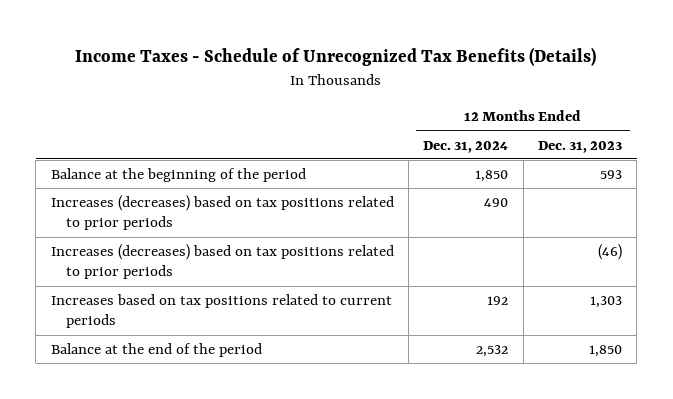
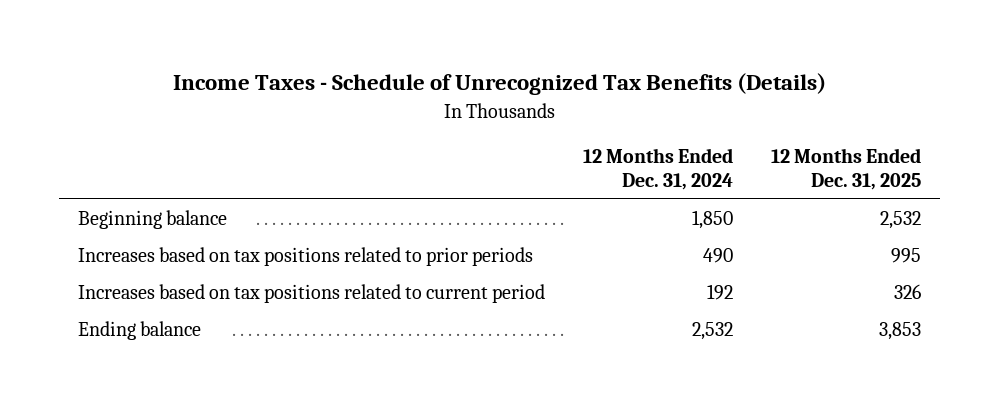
[538,140,623,153] Dec. 31, 2023 -> none
none -> [771,148,922,190] 12 Months Ended Dec. 31, 2025
[50,243,394,280] Increases (decreases) based on tax positions related to prior periods -> none
[50,167,306,182] Balance at the beginning of the period -> [78,210,228,230] Beginning balance
[50,194,394,231] Increases (decreases) based on tax positions related to prior periods -> [78,247,534,267] Increases based on tax positions related to prior periods
[50,293,392,329] Increases based on tax positions related to current periods -> [78,284,546,304] Increases based on tax positions related to current period
[50,342,262,357] Balance at the end of the period -> [78,321,202,341] Ending balance

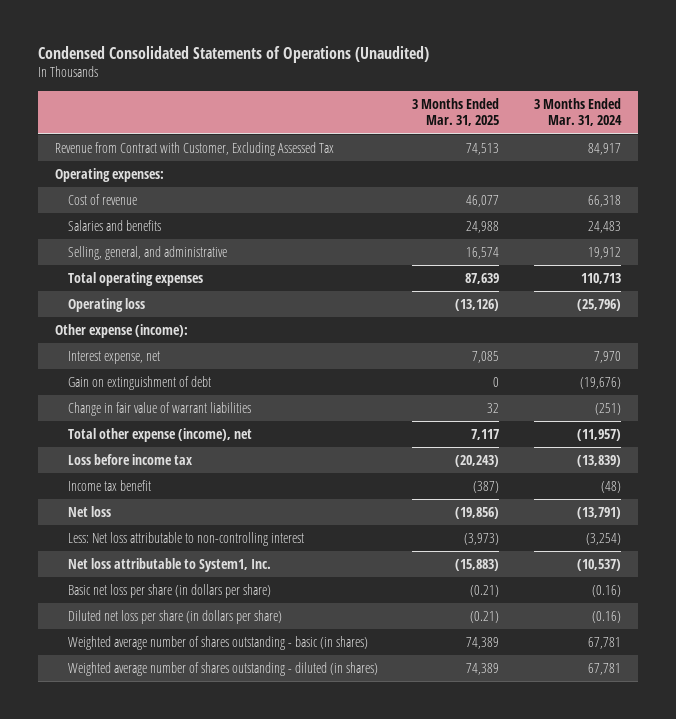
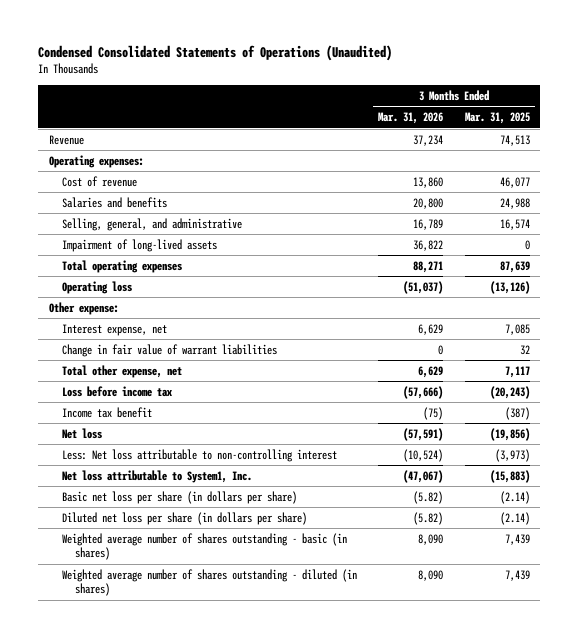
[533,97,622,127] 3 Months Ended Mar. 31, 2024 -> none
none -> [378,112,444,125] Mar. 31, 2026
[54,141,334,156] Revenue from Contract with Customer, Excluding Assessed Tax -> [48,134,84,145] Revenue
none -> [61,238,217,252] Impairment of long-lived assets
[54,323,188,338] Other expense (income): -> [48,301,119,315] Other expense:
[68,375,212,390] Gain on extinguishment of debt -> none
[68,427,253,442] Total other expense (income), net -> [61,364,182,378] Total other expense, net
[470,584,500,597] (0.21) -> [499,490,530,504] (2.14)
[470,610,500,623] (0.21) -> [499,511,530,525] (2.14)
[466,636,500,649] 74,389 -> [504,533,530,545] 7,439
[466,662,500,675] 74,389 -> [504,569,530,581] 7,439

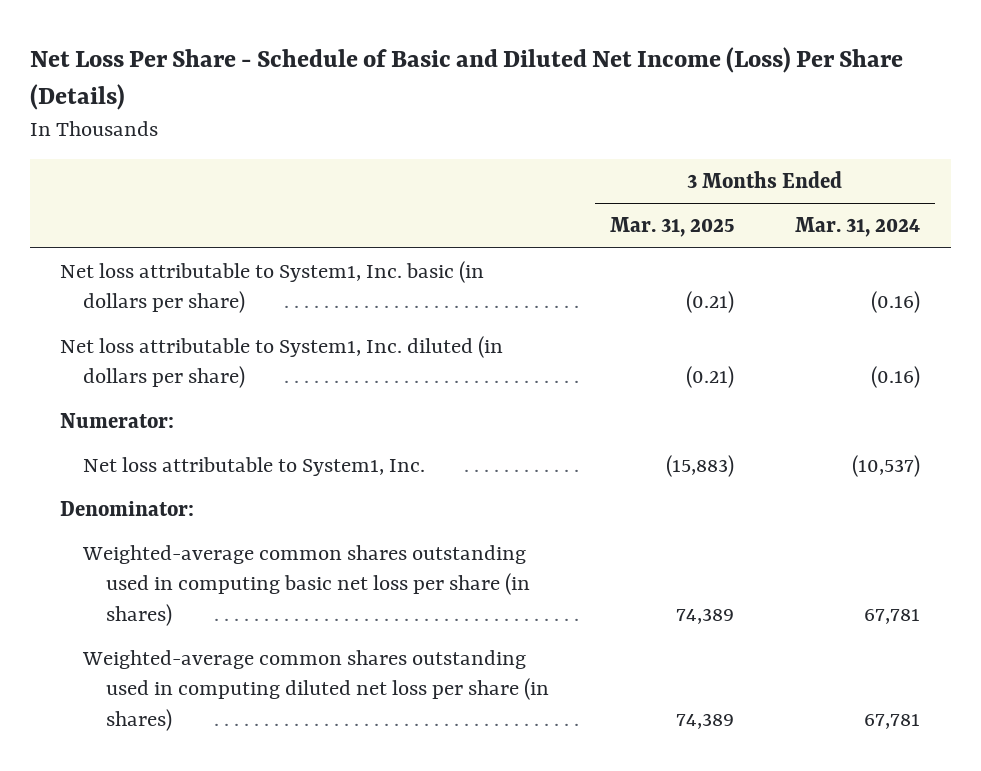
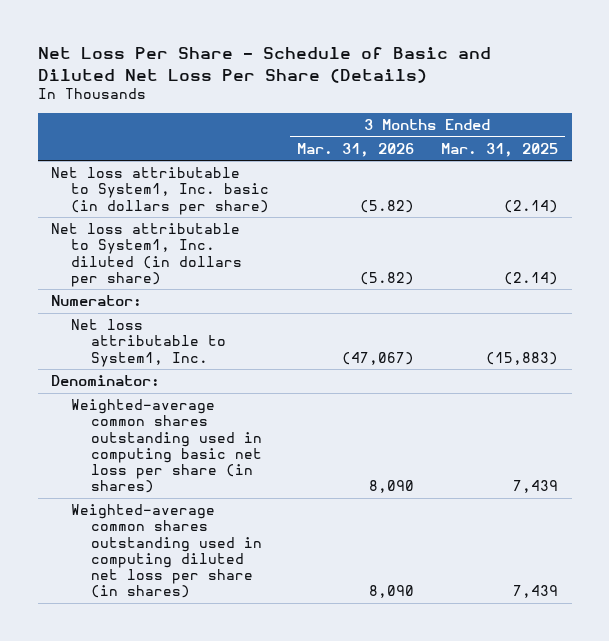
[29,46,903,110] Net Loss Per Share - Schedule of Basic and Diluted Net Income (Loss) Per Share (Details) -> [37,47,491,83] Net Loss Per Share - Schedule of Basic and Diluted Net Loss Per Share (Details)
[795,217,921,238] Mar. 31, 2024 -> none
none -> [296,142,414,157] Mar. 31, 2026
[686,291,735,314] (0.21) -> [503,199,558,213] (2.14)
[686,366,735,389] (0.21) -> [503,271,558,285] (2.14)
[676,607,735,624] 74,389 -> [512,480,558,494] 7,439
[676,712,735,729] 74,389 -> [512,585,558,599] 7,439

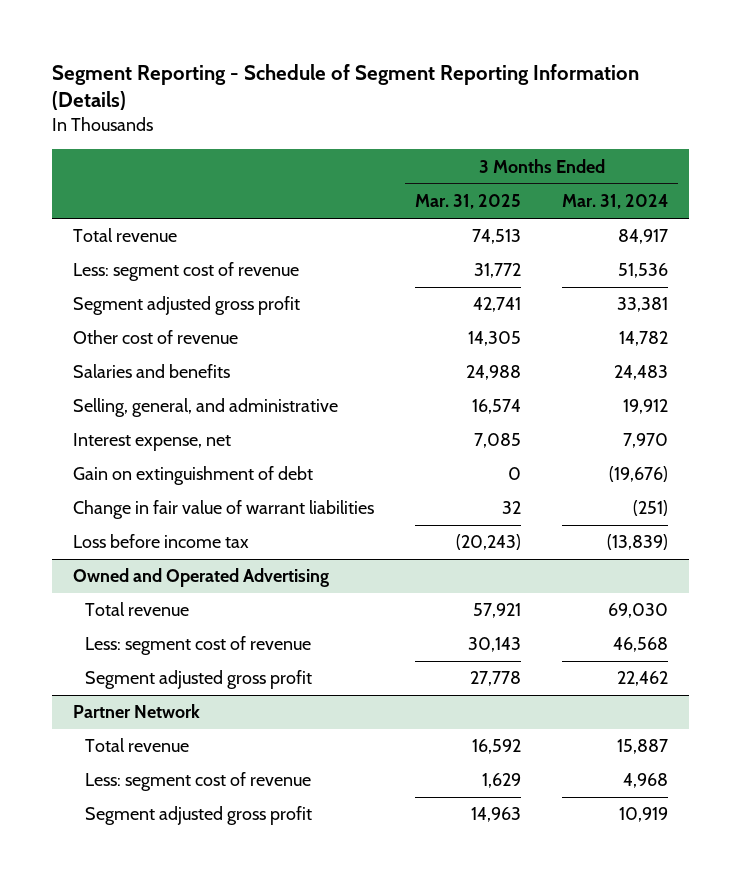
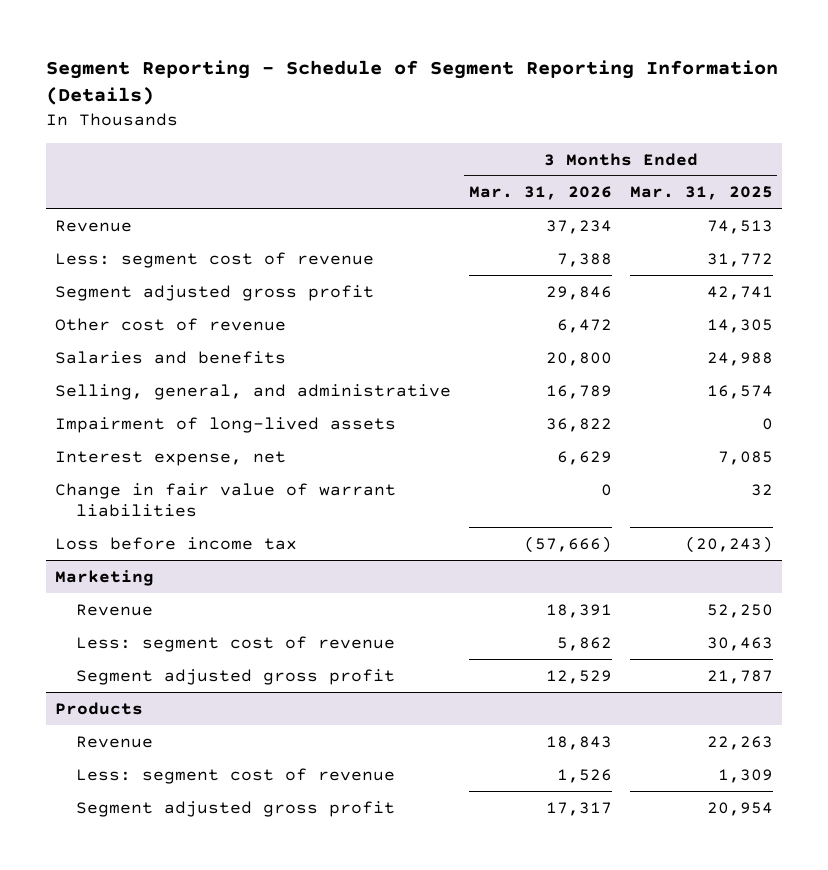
[562,194,669,210] Mar. 31, 2024 -> none
none -> [468,186,612,201] Mar. 31, 2026
[72,228,177,243] Total revenue -> [54,219,132,232] Revenue
none -> [54,416,396,433] Impairment of long-lived assets
[72,466,313,486] Gain on extinguishment of debt -> none
[72,568,329,588] Owned and Operated Advertising -> none
[72,704,200,719] Partner Network -> none
none -> [54,569,154,586] Marketing
[85,602,190,617] Total revenue -> [75,603,153,616] Revenue
[472,603,521,619] 57,921 -> [706,603,773,618] 52,250
[467,637,521,653] 30,143 -> [706,636,773,651] 30,463
[469,671,521,687] 27,778 -> [706,669,773,684] 21,787
none -> [54,701,143,715] Products
[85,738,190,753] Total revenue -> [75,735,153,748] Revenue
[471,739,521,755] 16,592 -> [706,735,773,750] 22,263
[481,773,521,789] 1,629 -> [717,768,773,783] 1,309
[470,807,521,823] 14,963 -> [706,801,773,816] 20,954

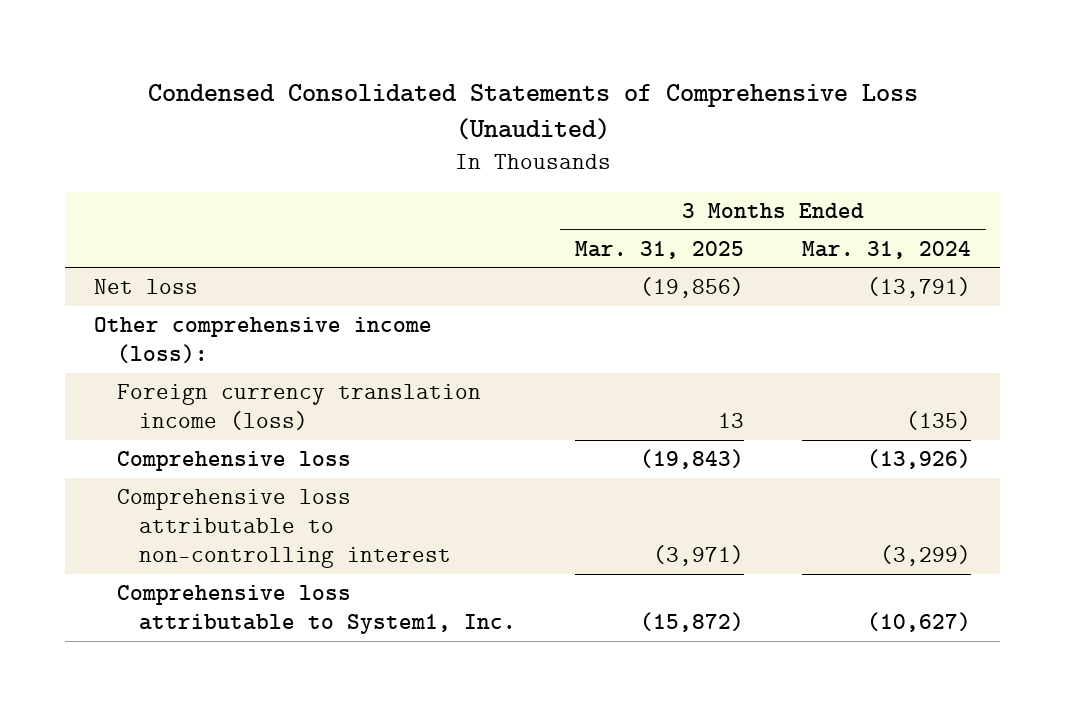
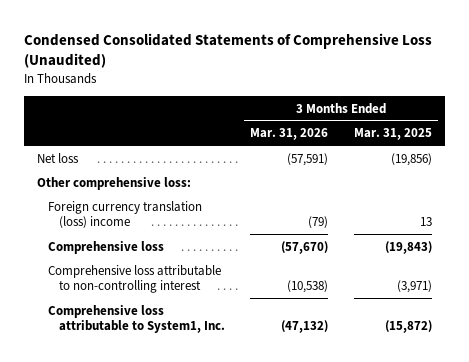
[802,240,972,259] Mar. 31, 2024 -> none
none -> [250,128,329,141] Mar. 31, 2026
[94,316,433,364] Other comprehensive income (loss): -> [37,176,192,190] Other comprehensive loss:
[116,383,481,431] Foreign currency translation income (loss) -> [47,200,202,228] Foreign currency translation (loss) income

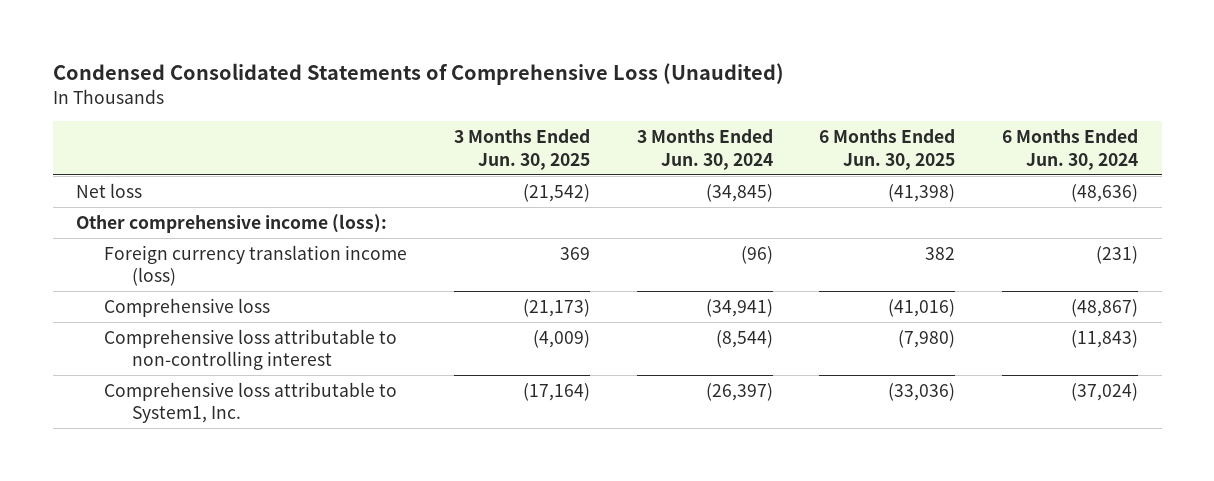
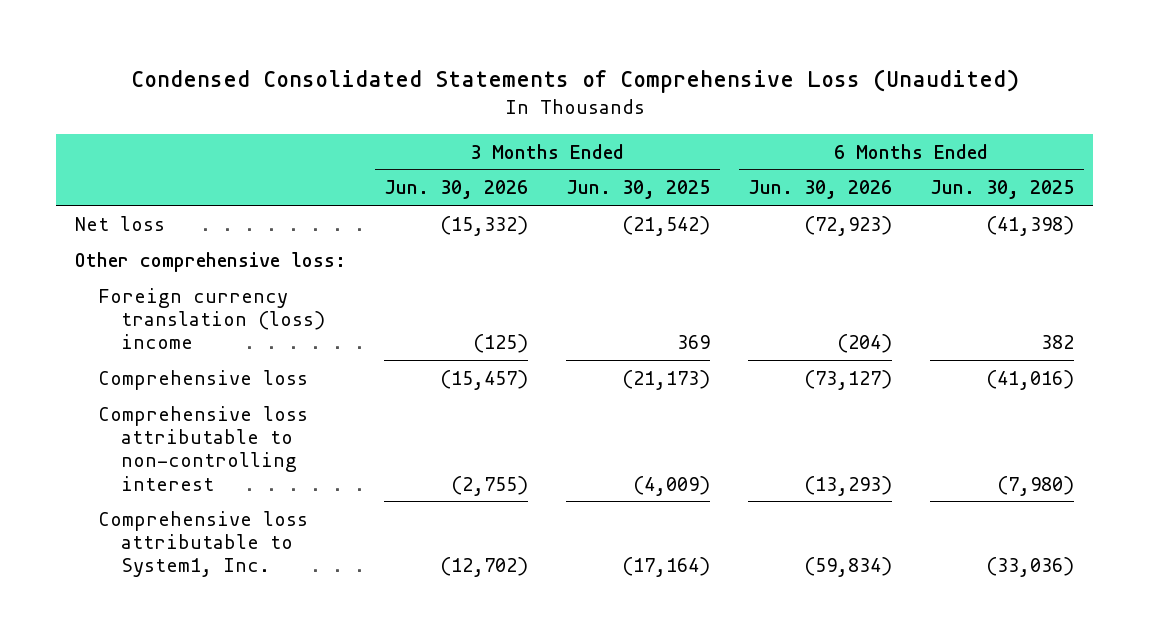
[636,129,773,170] 3 Months Ended Jun. 30, 2024 -> none
[1002,129,1139,170] 6 Months Ended Jun. 30, 2024 -> none
none -> [384,180,529,200] Jun. 30, 2026
none -> [748,180,893,200] Jun. 30, 2026
[76,213,388,233] Other comprehensive income (loss): -> [75,251,347,272] Other comprehensive loss:
[103,244,407,287] Foreign currency translation income (loss) -> [98,287,326,350] Foreign currency translation (loss) income

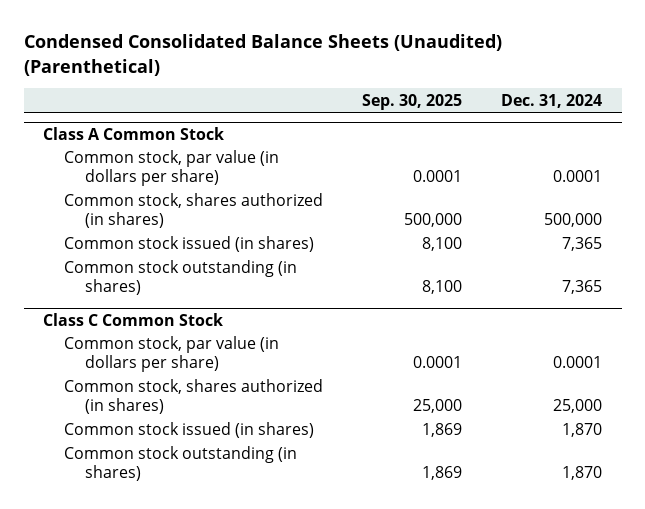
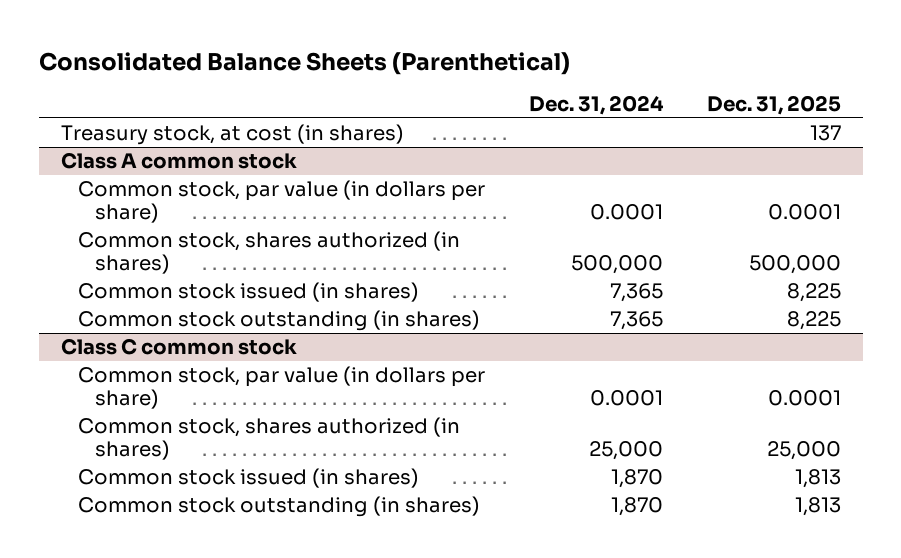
[23,34,502,76] Condensed Consolidated Balance Sheets (Unaudited) (Parenthetical) -> [38,51,570,75] Consolidated Balance Sheets (Parenthetical)
[362,93,463,110] Sep. 30, 2025 -> none
none -> [706,94,841,115] Dec. 31, 2025
none -> [60,124,404,146] Treasury stock, at cost (in shares)
[43,126,225,140] Class A Common Stock -> [60,152,297,170] Class A common stock
[43,312,224,326] Class C Common Stock -> [60,338,297,356] Class C common stock

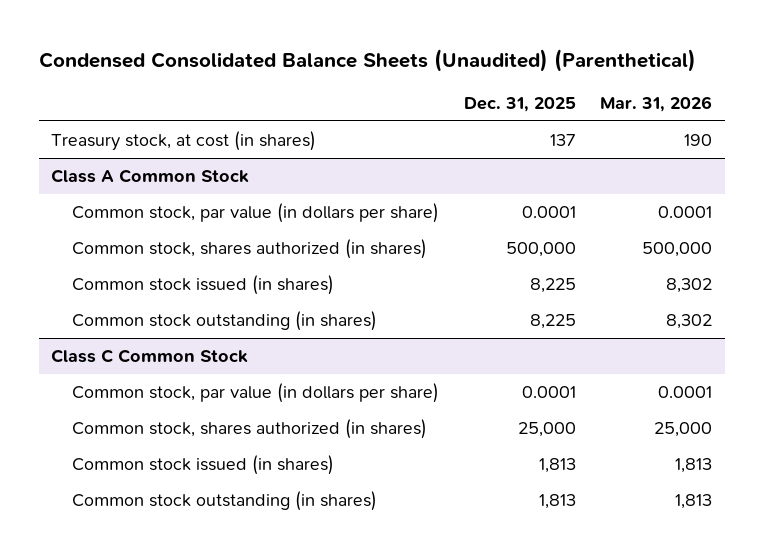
[38,51,570,75] Consolidated Balance Sheets (Parenthetical) -> [38,48,696,72] Condensed Consolidated Balance Sheets (Unaudited) (Parenthetical)
[528,94,664,115] Dec. 31, 2024 -> none
none -> [600,95,713,112] Mar. 31, 2026
[60,152,297,170] Class A common stock -> [51,169,250,184] Class A Common Stock
[60,338,297,356] Class C common stock -> [51,349,249,364] Class C Common Stock

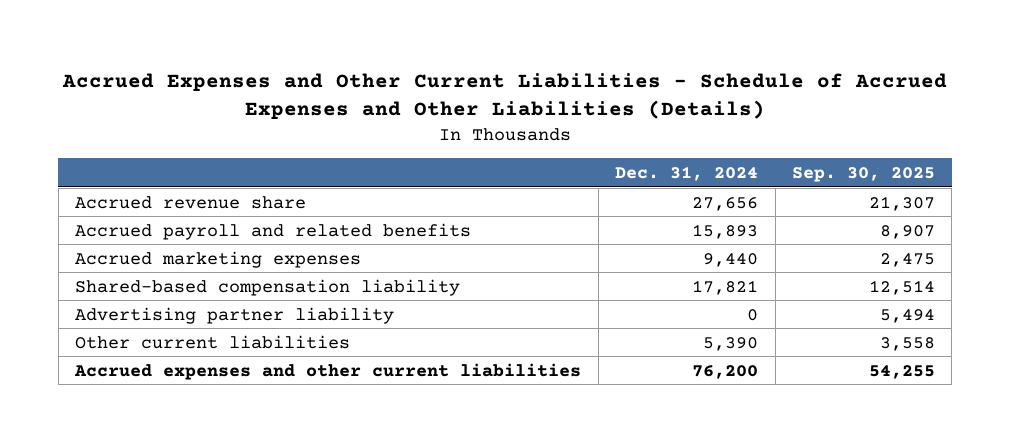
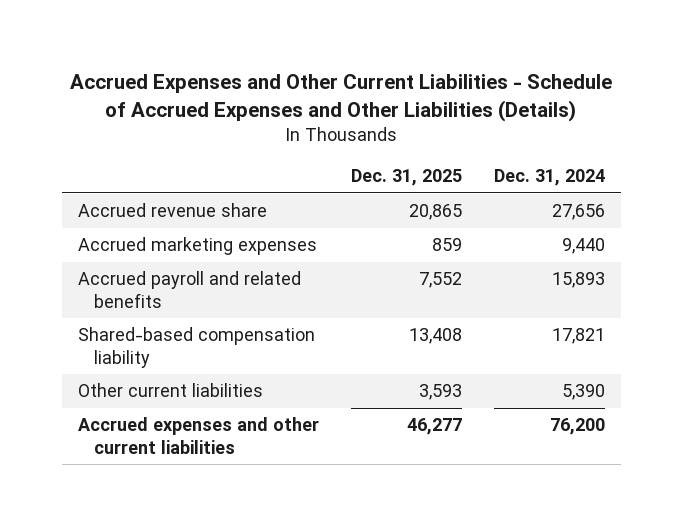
[791,166,935,182] Sep. 30, 2025 -> none
none -> [350,169,462,187] Dec. 31, 2025
[75,222,472,240] Accrued payroll and related benefits -> [77,271,301,308] Accrued payroll and related benefits
[75,306,395,324] Advertising partner liability -> none

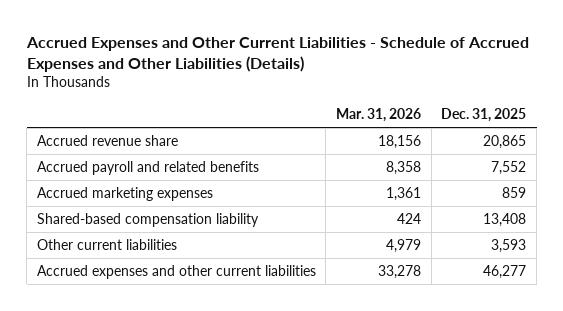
[493,169,605,187] Dec. 31, 2024 -> none
none -> [336,107,422,122] Mar. 31, 2026
[77,237,317,256] Accrued marketing expenses -> [36,187,213,202] Accrued marketing expenses

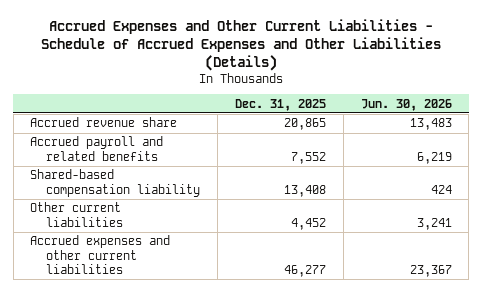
[336,107,422,122] Mar. 31, 2026 -> none
none -> [360,98,452,111] Jun. 30, 2026
[36,187,213,202] Accrued marketing expenses -> none
[491,239,527,254] 3,593 -> [291,217,327,230] 4,452

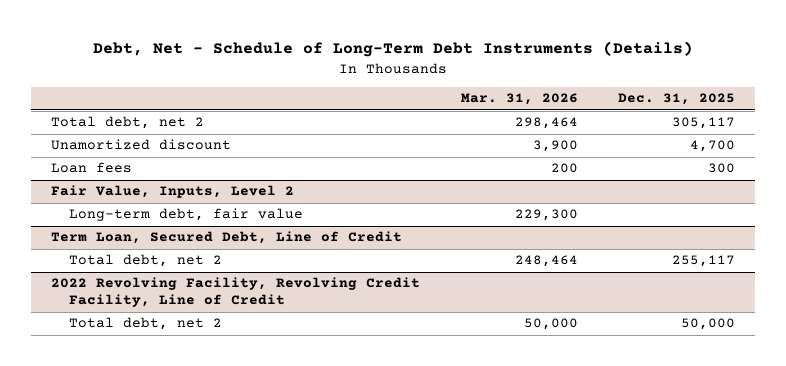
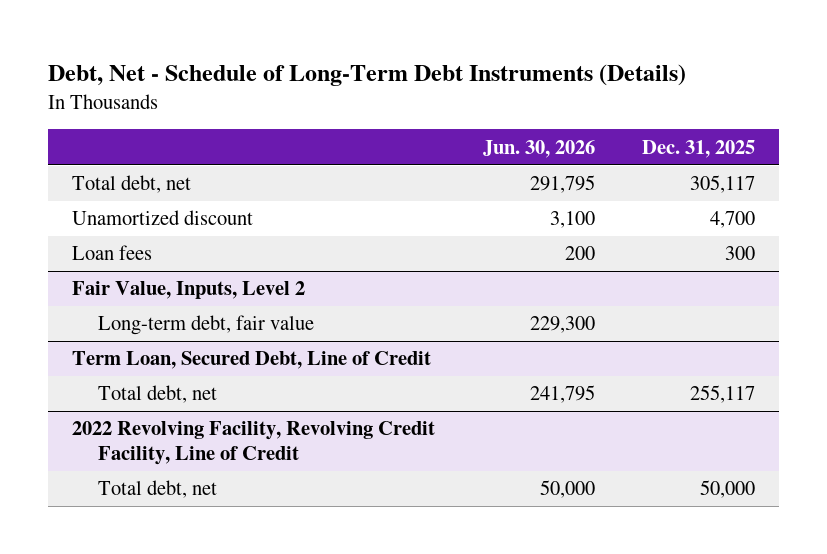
[460,93,578,106] Mar. 31, 2026 -> none
none -> [482,139,595,158] Jun. 30, 2026
[51,116,205,130] Total debt, net 2 -> [72,175,192,194] Total debt, net
[68,254,222,268] Total debt, net 2 -> [97,385,217,404] Total debt, net
[68,317,222,331] Total debt, net 2 -> [97,480,217,499] Total debt, net

